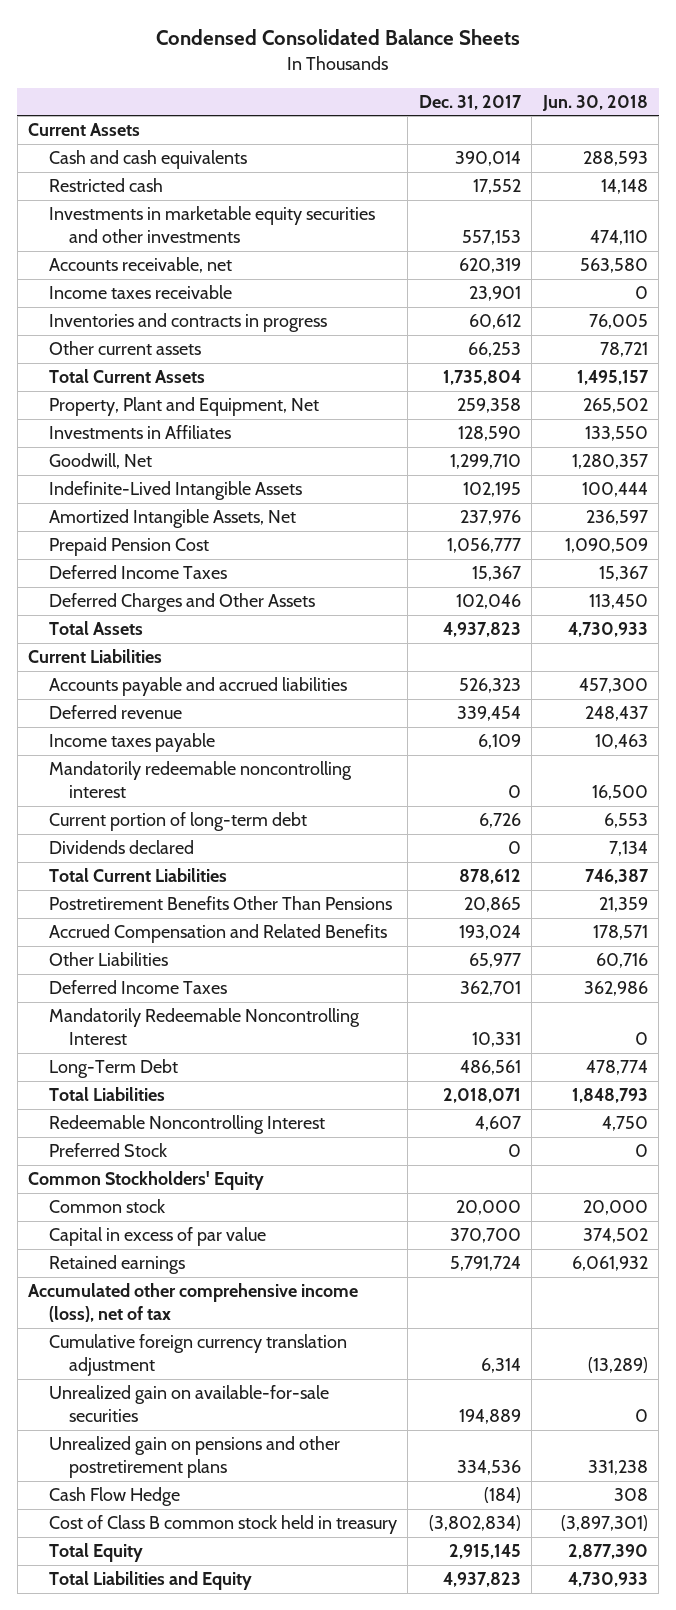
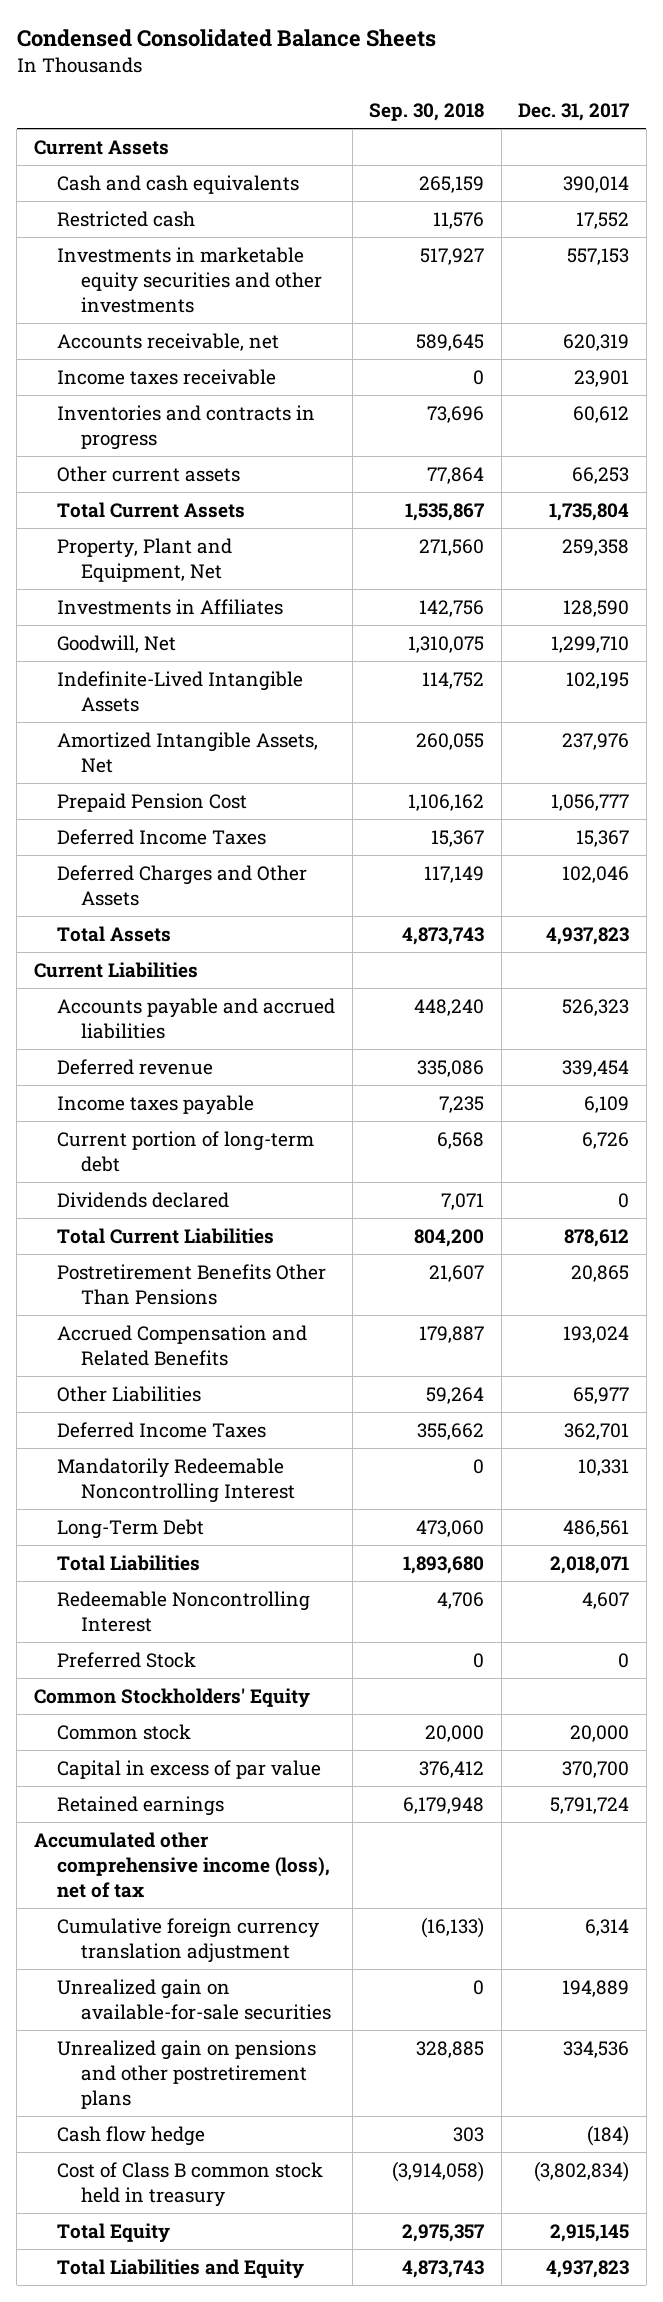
[541,94,648,111] Jun. 30, 2018 -> none
none -> [369,102,485,121] Sep. 30, 2018
[48,761,352,799] Mandatorily redeemable noncontrolling interest -> none
[48,1487,180,1507] Cash Flow Hedge -> [57,2126,206,2147] Cash flow hedge

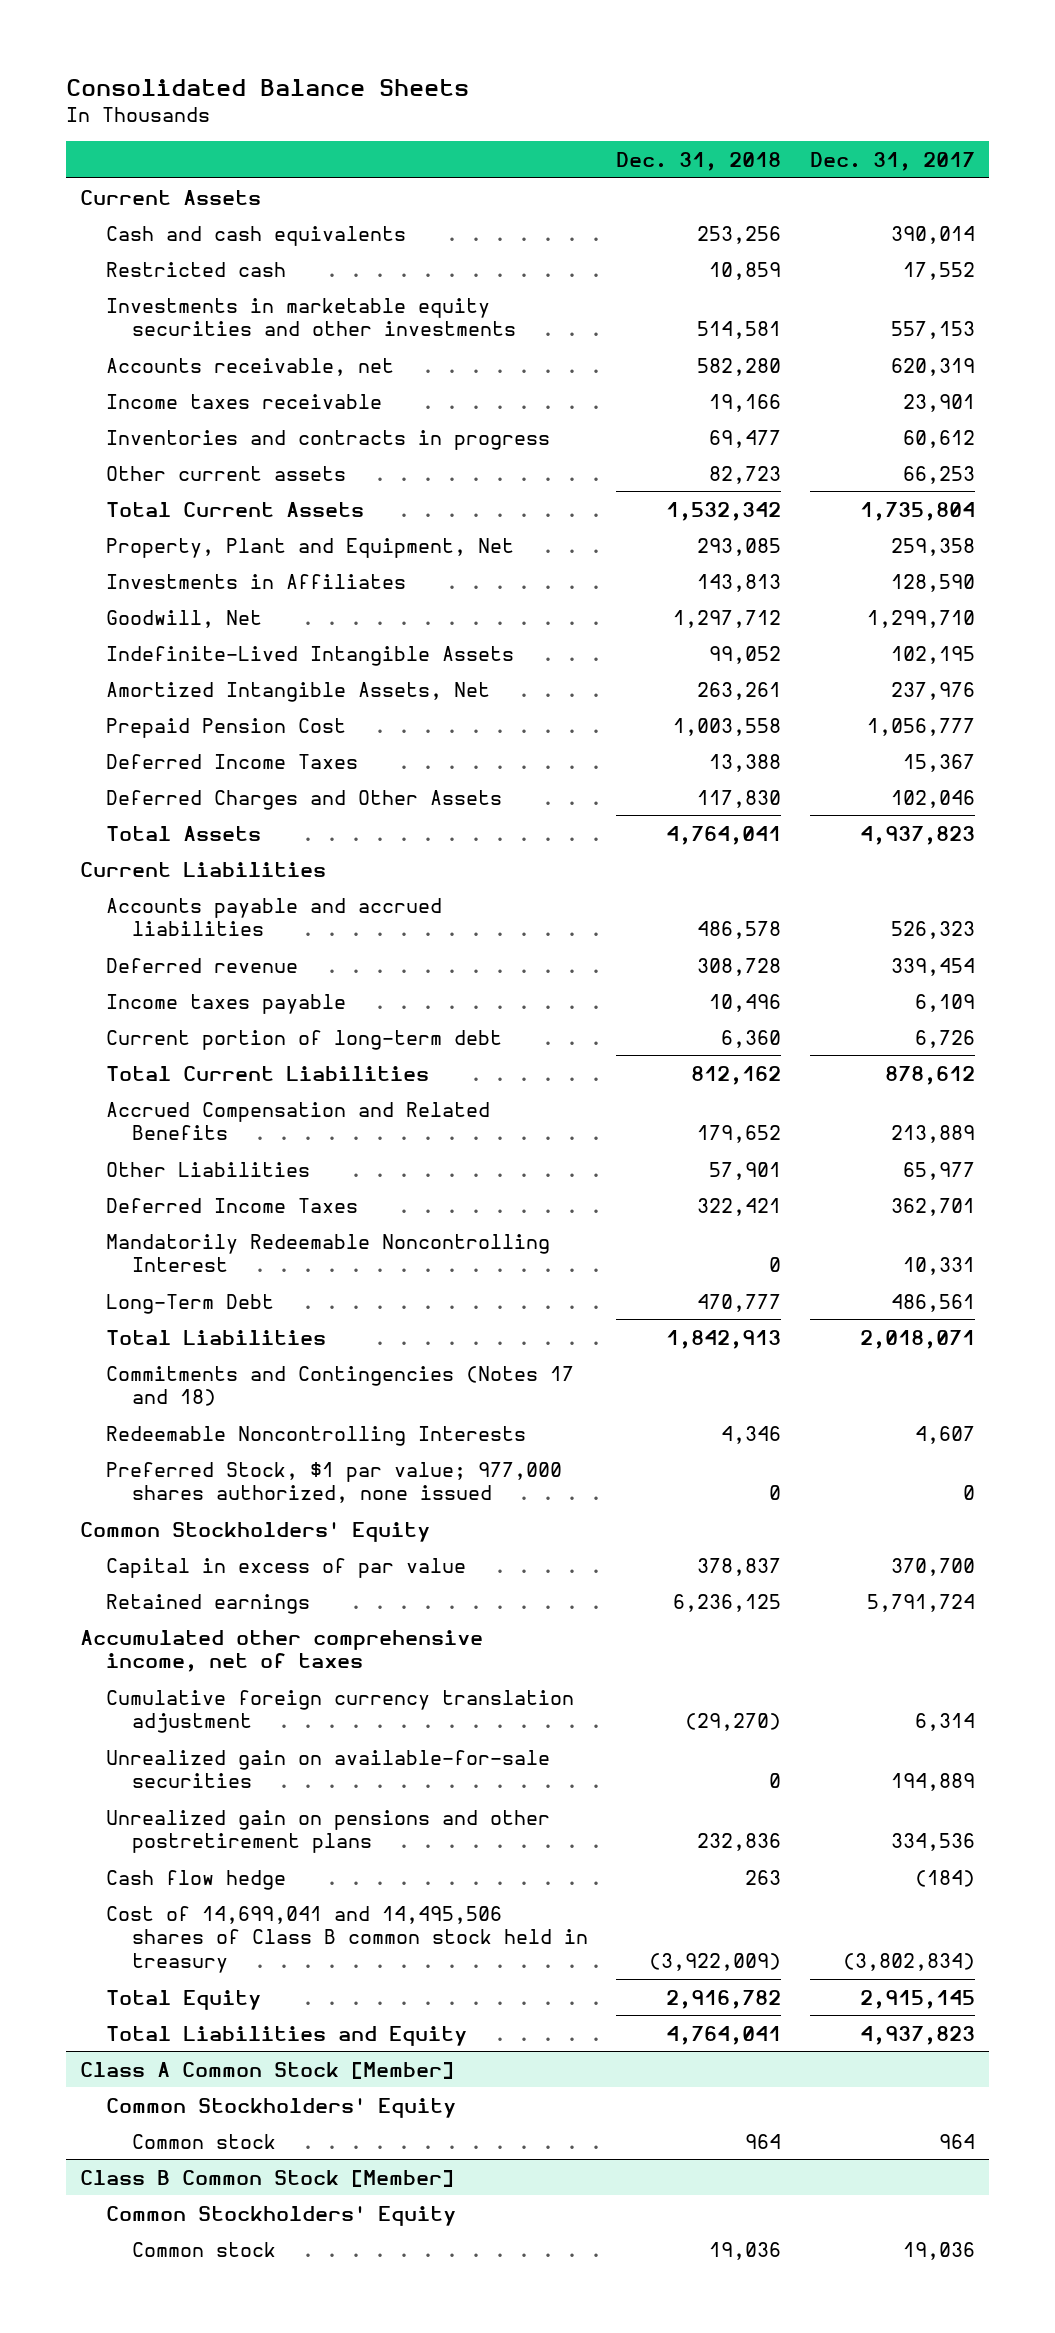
[16,29,436,48] Condensed Consolidated Balance Sheets -> [65,78,469,96] Consolidated Balance Sheets
[369,102,485,121] Sep. 30, 2018 -> none
none -> [616,152,782,172] Dec. 31, 2018
[57,1192,230,1209] Dividends declared -> none
[57,1264,327,1306] Postretirement Benefits Other Than Pensions -> none
[563,1326,630,1344] 193,024 -> [890,1125,975,1144] 213,889
none -> [105,1365,574,1407] Commitments and Contingencies (Notes 17 and 18)
[57,1591,311,1633] Redeemable Noncontrolling Interest -> [105,1425,526,1446] Redeemable Noncontrolling Interests
[57,1652,197,1669] Preferred Stock -> [105,1461,562,1504] Preferred Stock, $1 par value; 977,000 shares authorized, none issued
[57,1724,192,1741] Common stock -> none
[33,1832,331,1899] Accumulated other comprehensive income (loss), net of tax -> [79,1629,483,1673] Accumulated other comprehensive income, net of taxes
[57,2162,324,2208] Cost of Class B common stock held in treasury -> [105,1905,588,1973] Cost of 14,699,041 and 14,495,506 shares of Class B common stock held in treasury
none -> [79,2061,454,2079] Class A Common Stock [Member]
none -> [105,2097,456,2118] Common Stockholders' Equity
none -> [131,2133,276,2149] Common stock
none -> [79,2169,454,2187] Class B Common Stock [Member]
none -> [105,2205,456,2226] Common Stockholders' Equity
none -> [131,2241,276,2257] Common stock

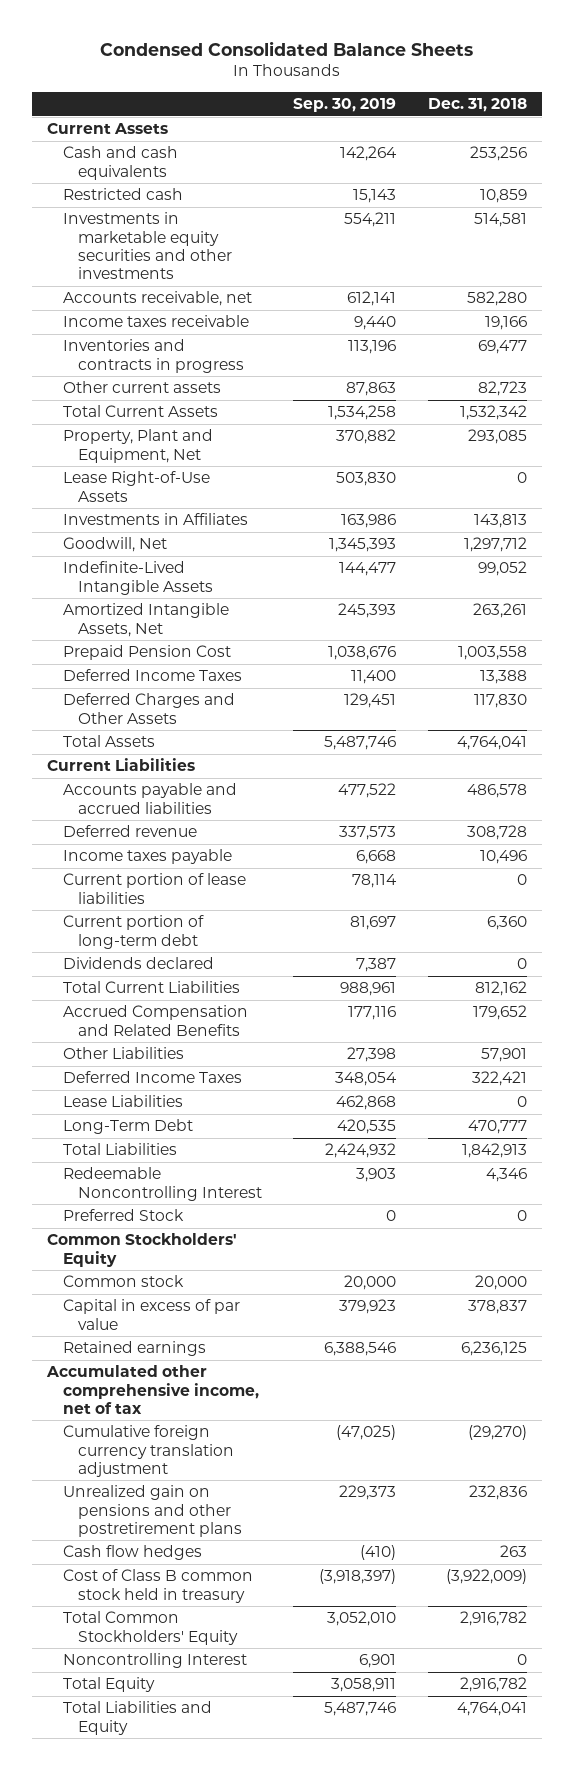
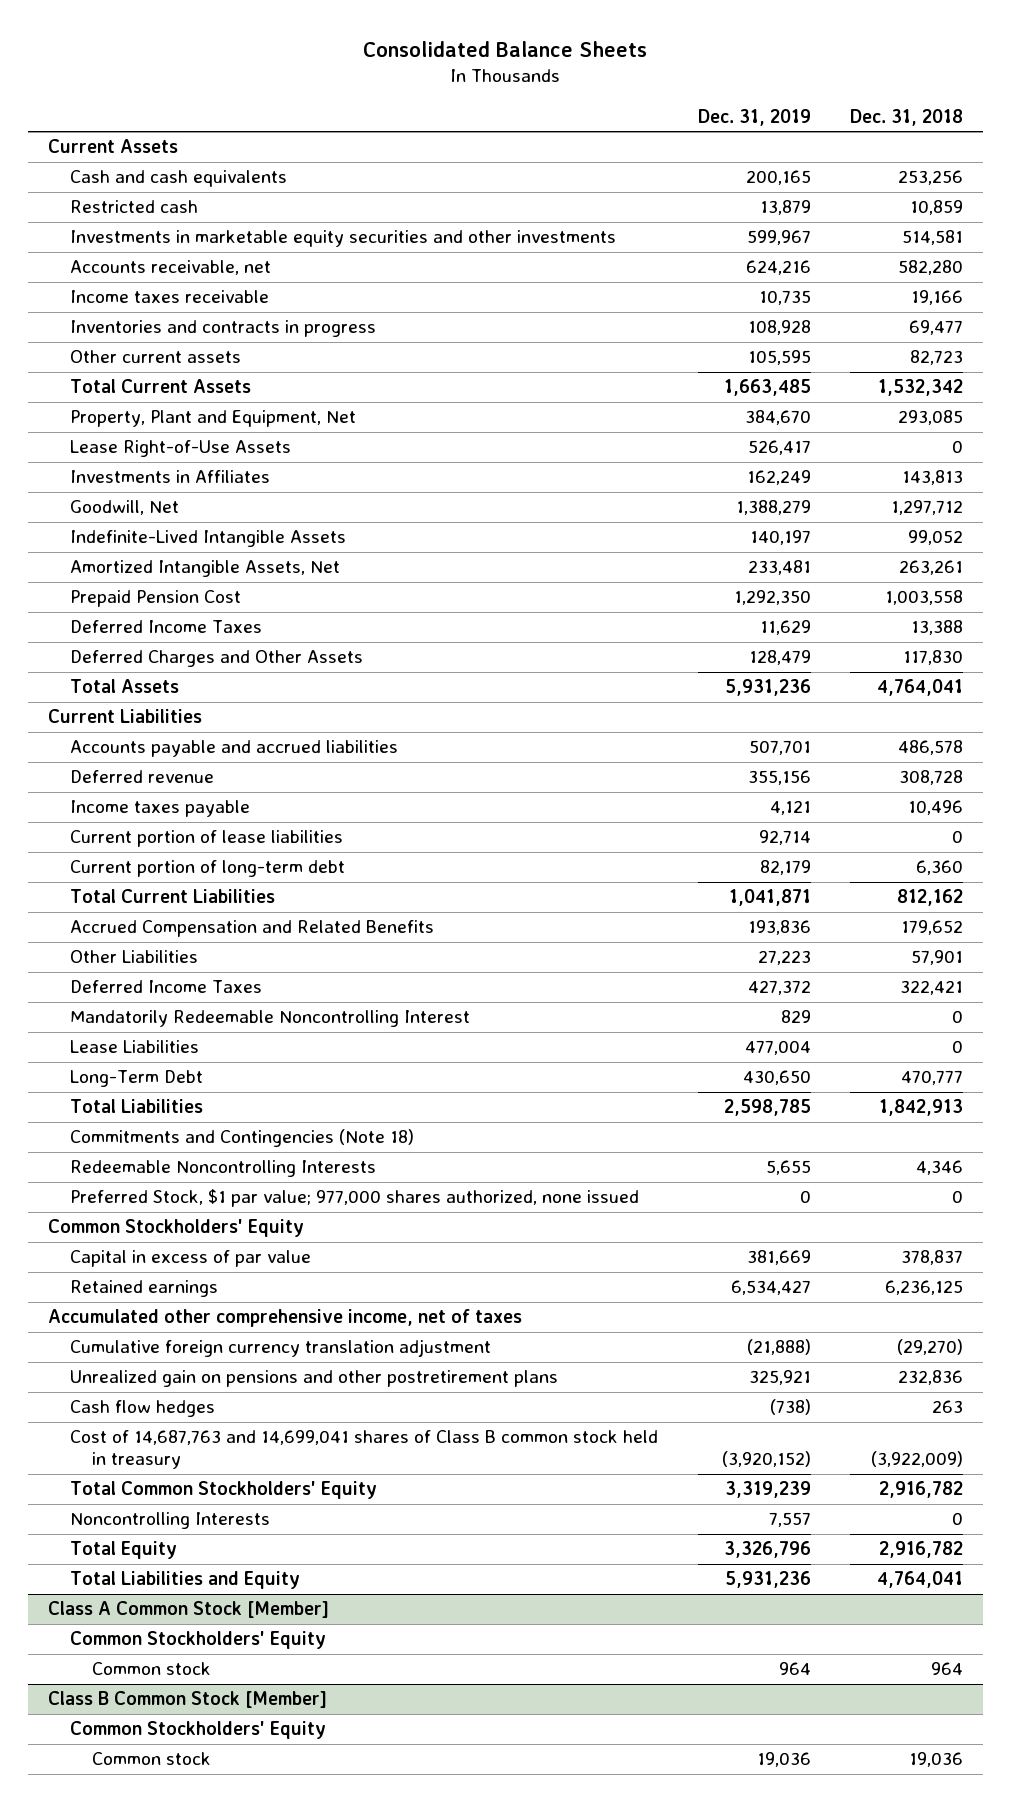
[99,40,473,56] Condensed Consolidated Balance Sheets -> [363,41,648,58] Consolidated Balance Sheets
[293,97,397,112] Sep. 30, 2019 -> none
none -> [697,108,811,126] Dec. 31, 2019
[62,957,214,970] Dividends declared -> none
none -> [70,1010,471,1028] Mandatorily Redeemable Noncontrolling Interest
none -> [70,1129,415,1148] Commitments and Contingencies (Note 18)
[62,1167,263,1201] Redeemable Noncontrolling Interest -> [70,1160,377,1178] Redeemable Noncontrolling Interests
[62,1209,184,1222] Preferred Stock -> [70,1189,640,1208] Preferred Stock, $1 par value; 977,000 shares authorized, none issued
[62,1275,184,1288] Common stock -> none
[46,1365,259,1414] Accumulated other comprehensive income, net of tax -> [47,1309,522,1328] Accumulated other comprehensive income, net of taxes
[62,1569,253,1603] Cost of Class B common stock held in treasury -> [70,1430,659,1470] Cost of 14,687,763 and 14,699,041 shares of Class B common stock held in treasury
[62,1653,247,1669] Noncontrolling Interest -> [70,1512,271,1530] Noncontrolling Interests
none -> [47,1601,329,1619] Class A Common Stock [Member]
none -> [70,1631,327,1650] Common Stockholders' Equity
none -> [92,1662,212,1676] Common stock
none -> [47,1691,327,1709] Class B Common Stock [Member]
none -> [70,1721,327,1740] Common Stockholders' Equity
none -> [92,1752,212,1766] Common stock

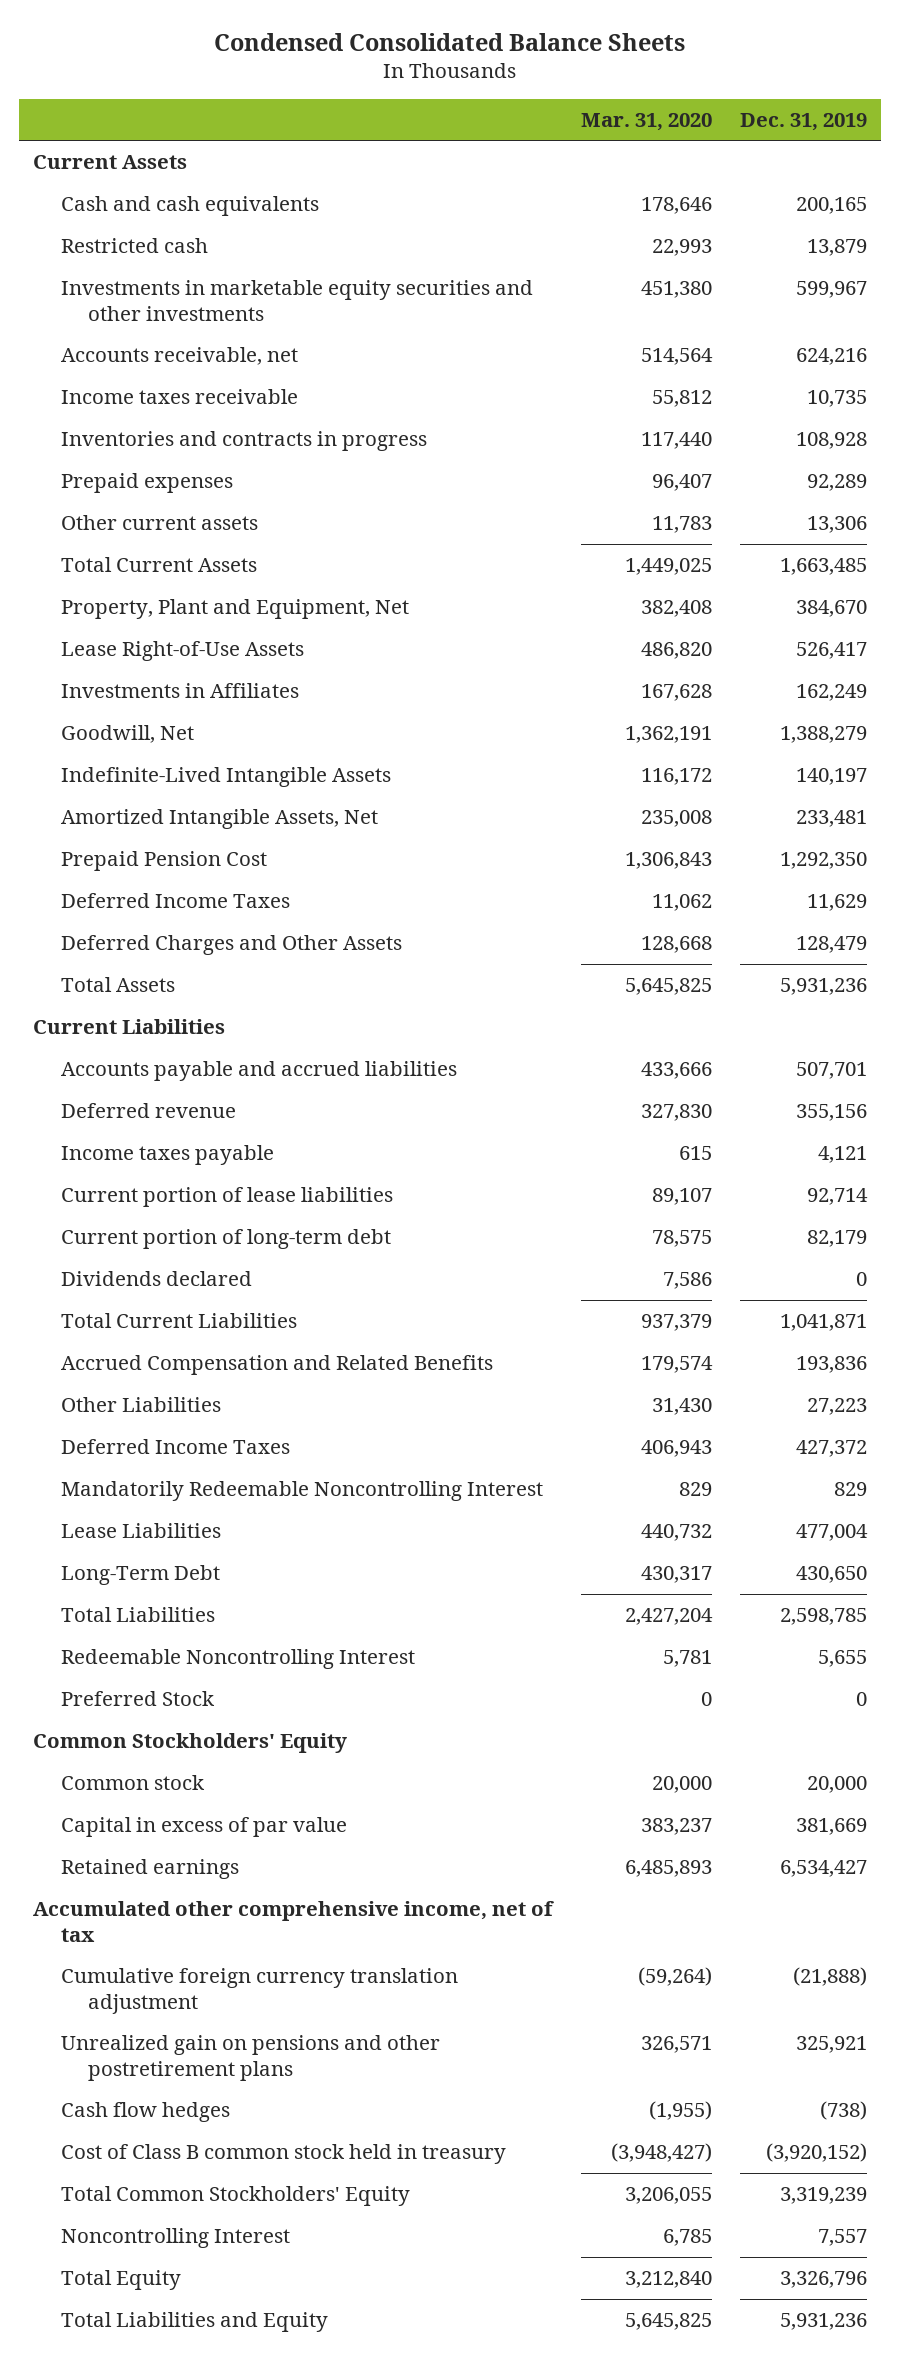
[363,41,648,58] Consolidated Balance Sheets -> [214,32,686,51] Condensed Consolidated Balance Sheets
[850,108,964,126] Dec. 31, 2018 -> none
none -> [580,112,712,131] Mar. 31, 2020
none -> [60,473,233,494] Prepaid expenses
[747,350,811,366] 105,595 -> [807,516,868,534] 13,306
none -> [60,1271,252,1287] Dividends declared
[70,1129,415,1148] Commitments and Contingencies (Note 18) -> none
[70,1160,377,1178] Redeemable Noncontrolling Interests -> [60,1649,415,1670] Redeemable Noncontrolling Interest
[70,1189,640,1208] Preferred Stock, $1 par value; 977,000 shares authorized, none issued -> [60,1691,215,1707] Preferred Stock
none -> [60,1775,205,1791] Common stock
[47,1309,522,1328] Accumulated other comprehensive income, net of taxes -> [33,1901,555,1942] Accumulated other comprehensive income, net of tax
[70,1430,659,1470] Cost of 14,687,763 and 14,699,041 shares of Class B common stock held in treasury -> [60,2144,506,2165] Cost of Class B common stock held in treasury
[70,1512,271,1530] Noncontrolling Interests -> [60,2228,290,2249] Noncontrolling Interest
[47,1601,329,1619] Class A Common Stock [Member] -> none
[70,1631,327,1650] Common Stockholders' Equity -> none
[92,1662,212,1676] Common stock -> none
[47,1691,327,1709] Class B Common Stock [Member] -> none
[70,1721,327,1740] Common Stockholders' Equity -> none
[92,1752,212,1766] Common stock -> none

